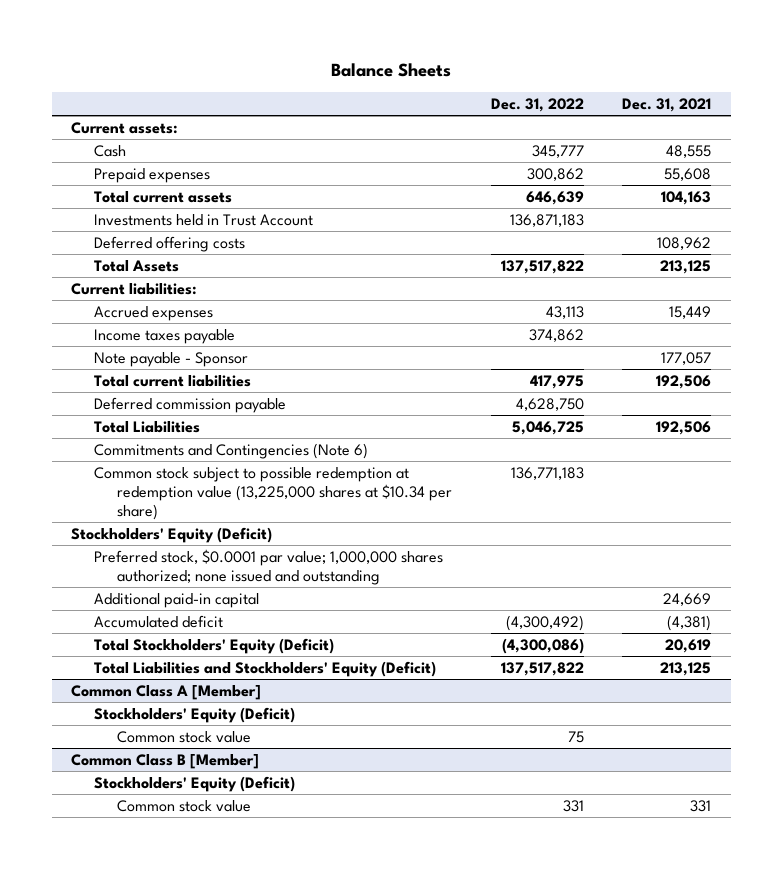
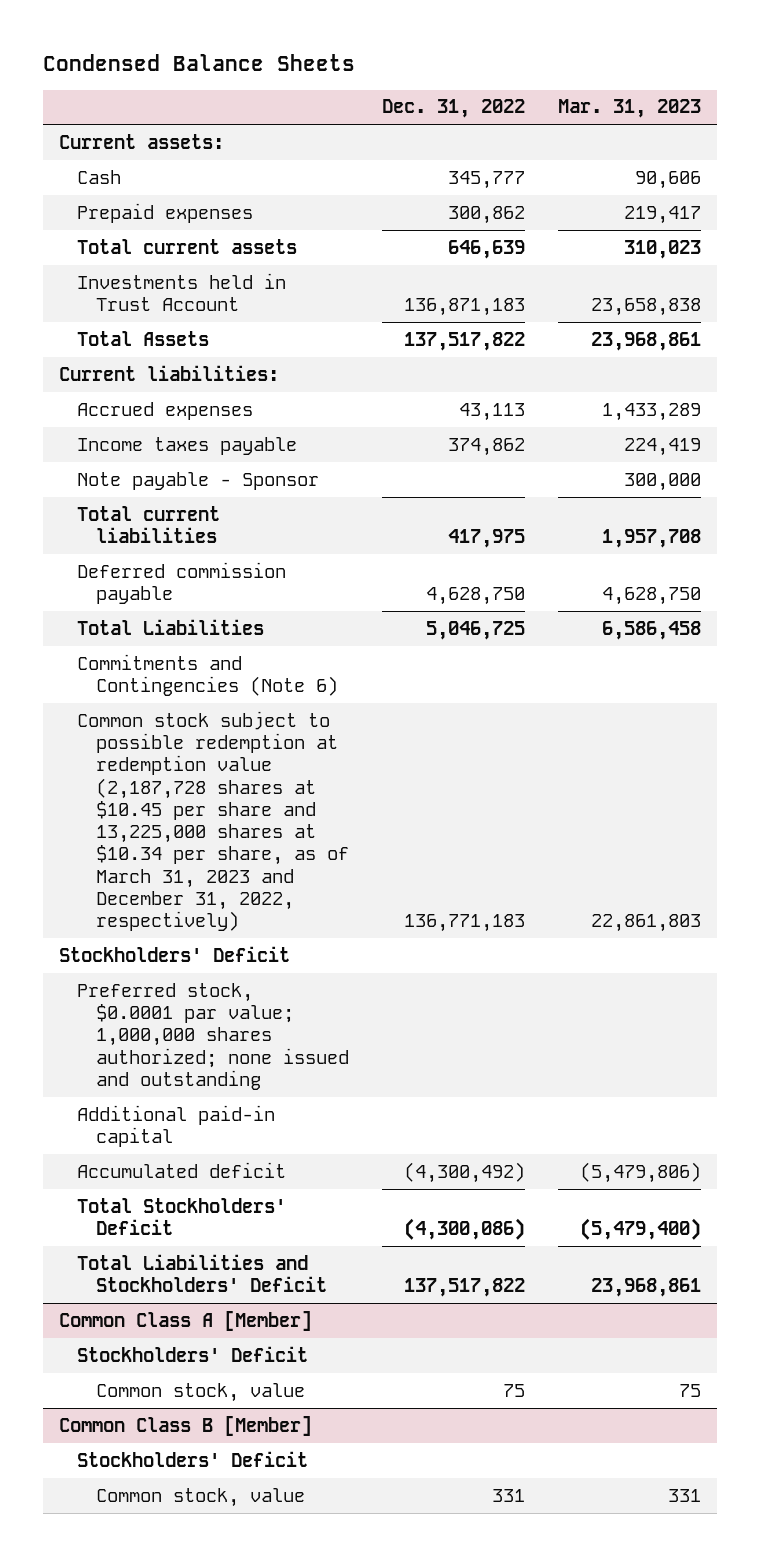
[331,63,452,78] Balance Sheets -> [42,54,355,72] Condensed Balance Sheets
[622,98,712,113] Dec. 31, 2021 -> none
none -> [557,99,701,119] Mar. 31, 2023
[94,235,246,252] Deferred offering costs -> none
[94,466,453,520] Common stock subject to possible redemption at redemption value (13,225,000 shares at $10.34 per share) -> [77,710,349,932] Common stock subject to possible redemption at redemption value (2,187,728 shares at $10.45 per share and 13,225,000 shares at $10.34 per share, as of March 31, 2023 and December 31, 2022, respectively)
[71,526,273,543] Stockholders' Equity (Deficit) -> [59,945,291,962] Stockholders' Deficit
[94,637,335,654] Total Stockholders' Equity (Deficit) -> [77,1197,287,1236] Total Stockholders' Deficit
[94,660,437,677] Total Liabilities and Stockholders' Equity (Deficit) -> [77,1253,327,1293] Total Liabilities and Stockholders' Deficit
[94,706,296,723] Stockholders' Equity (Deficit) -> [77,1345,309,1362] Stockholders' Deficit
[117,730,252,743] Common stock value -> [95,1382,305,1402] Common stock, value
[94,775,296,792] Stockholders' Equity (Deficit) -> [77,1450,309,1467] Stockholders' Deficit
[117,799,252,812] Common stock value -> [95,1487,305,1507] Common stock, value

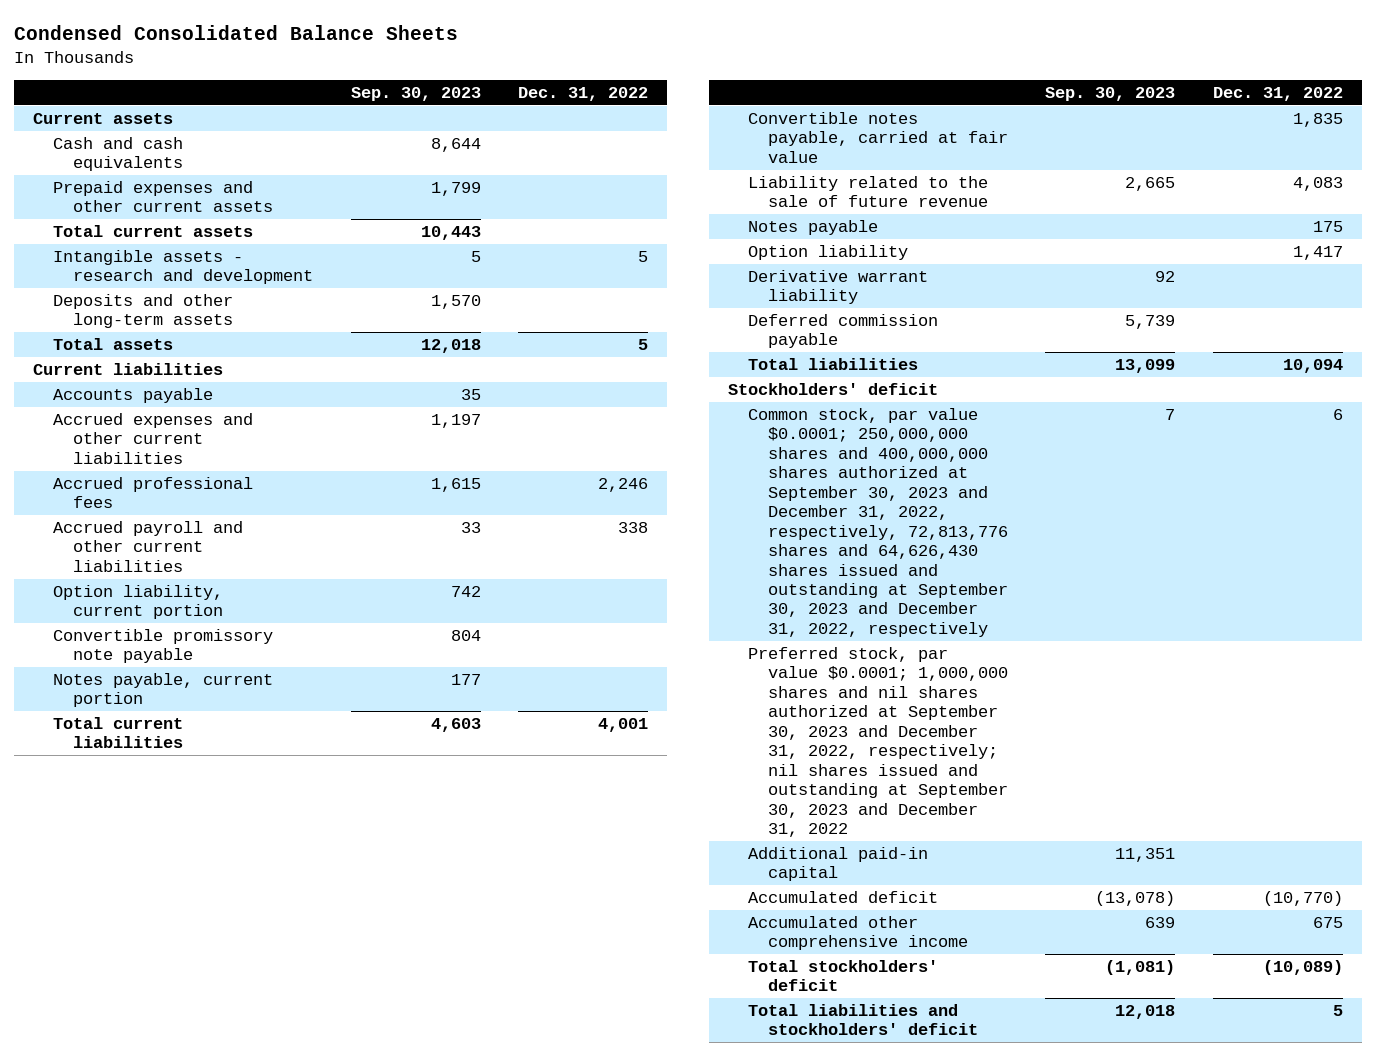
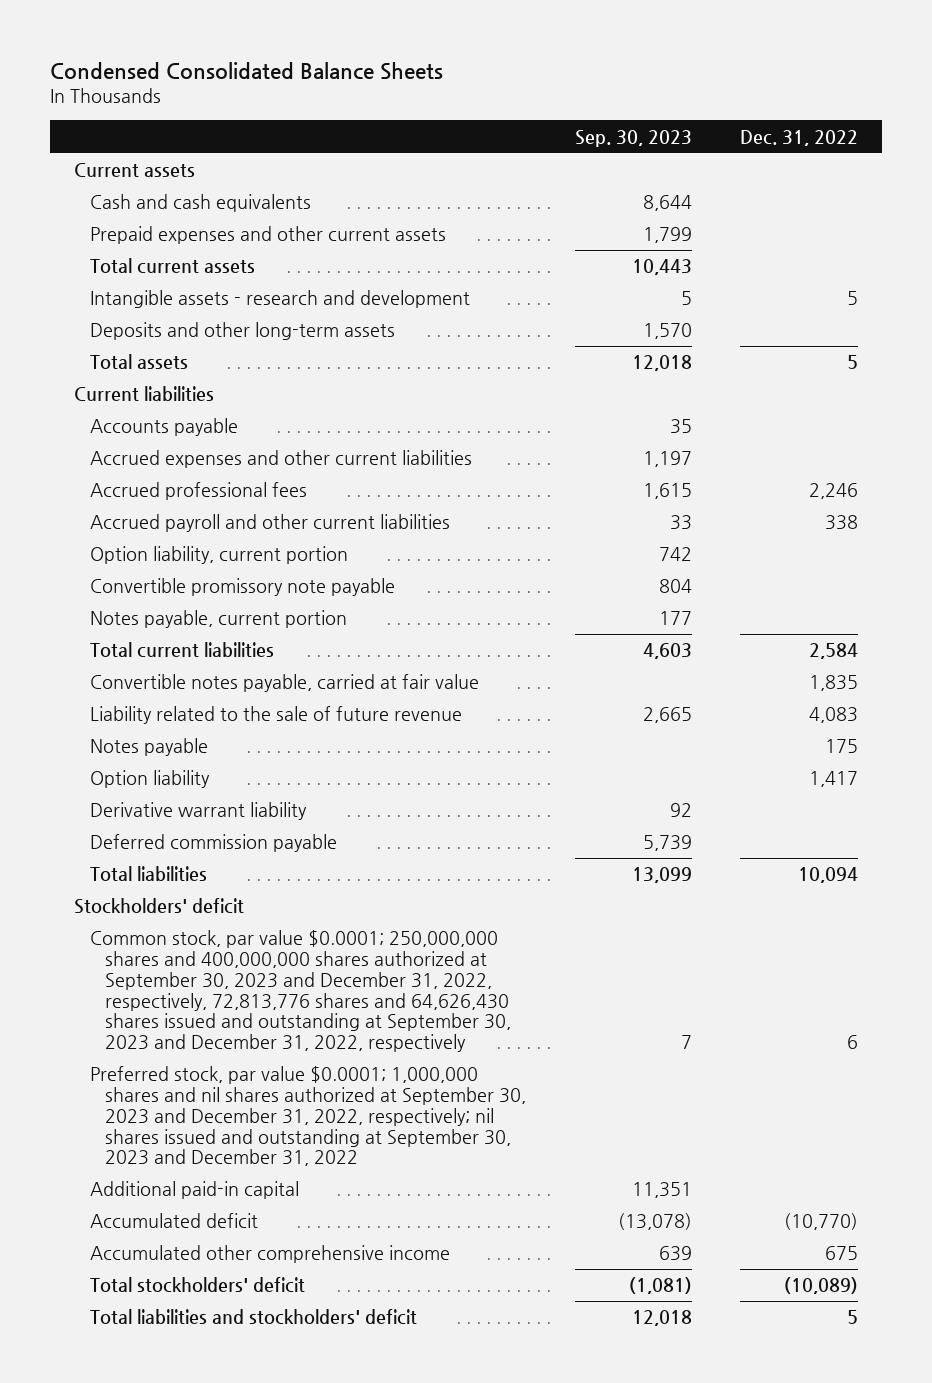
[598,717,649,732] 4,001 -> [808,643,858,660] 2,584

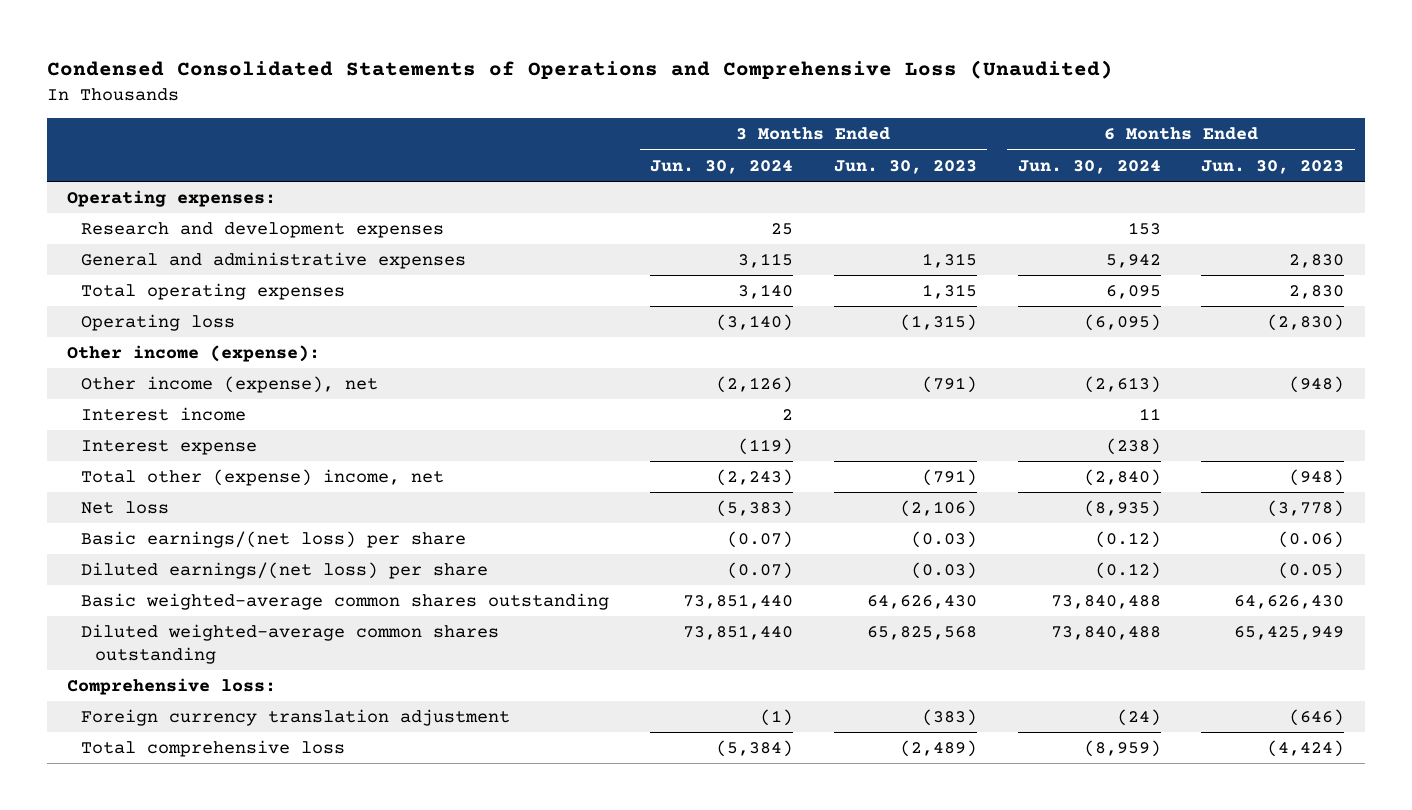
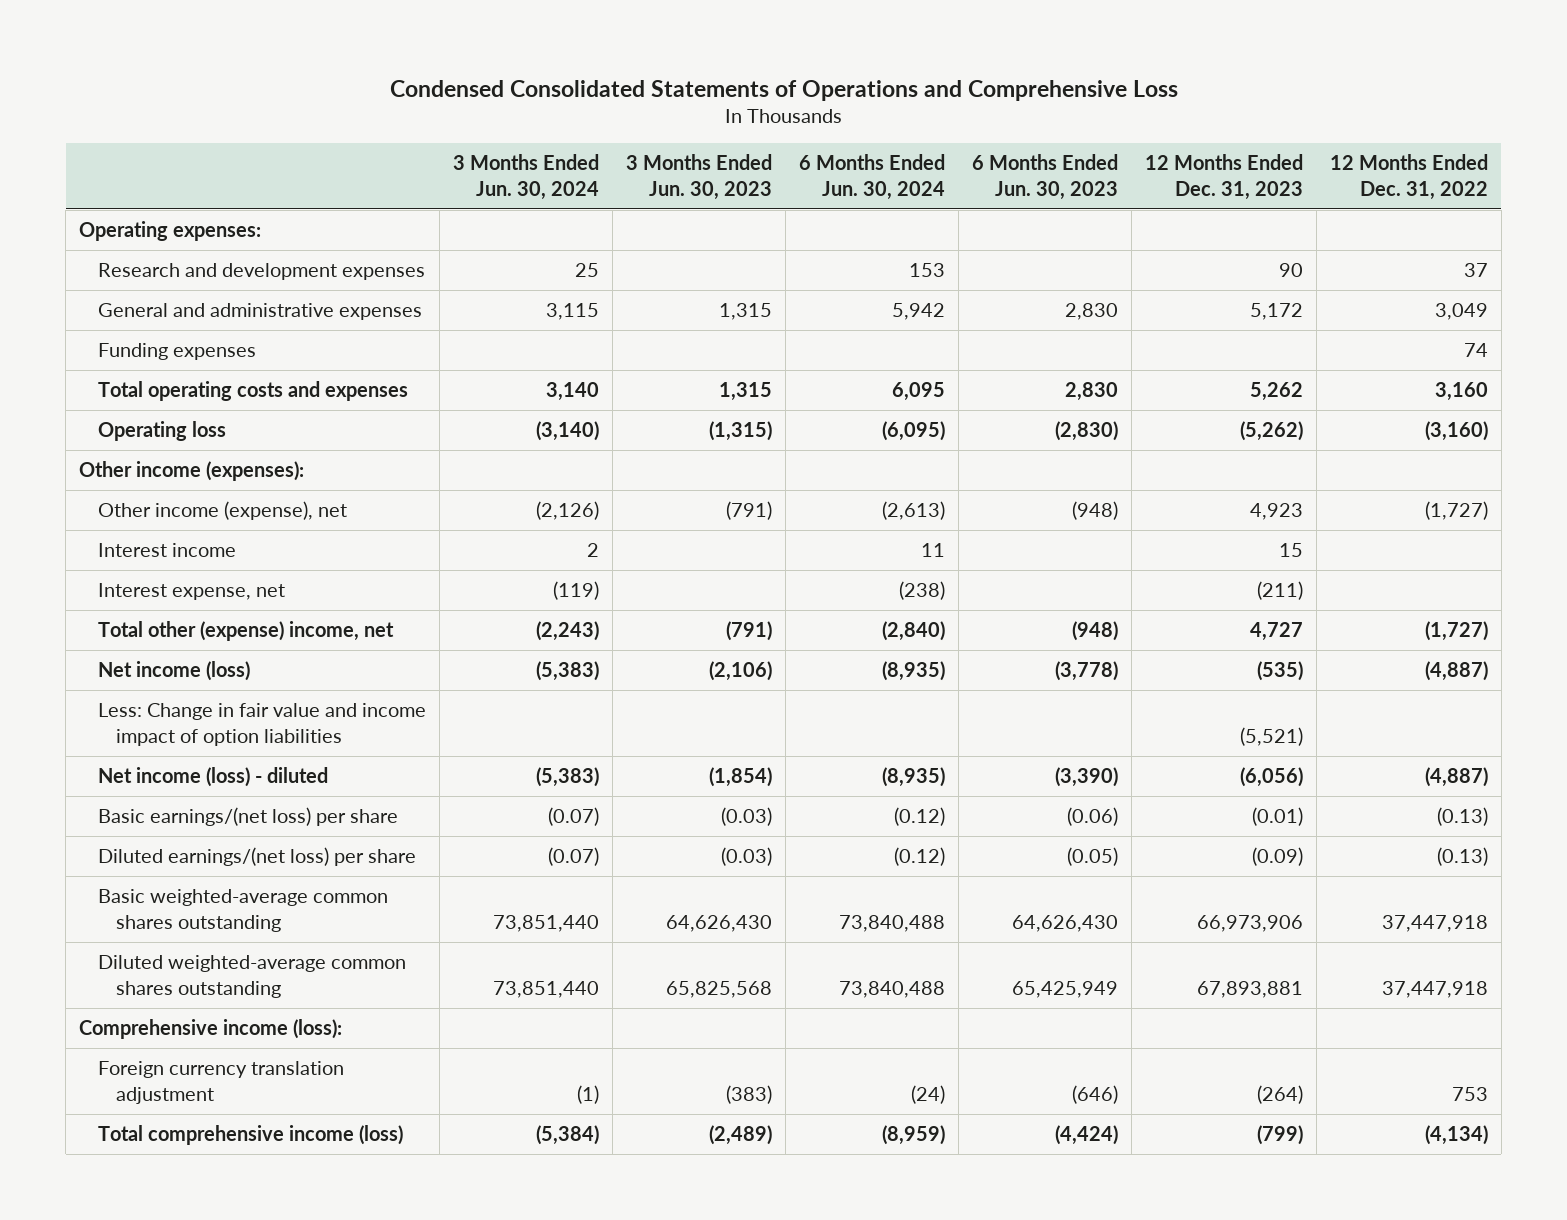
[47,60,1114,80] Condensed Consolidated Statements of Operations and Comprehensive Loss (Unaudited) -> [389,79,1178,101] Condensed Consolidated Statements of Operations and Comprehensive Loss
none -> [1144,154,1303,200] 12 Months Ended Dec. 31, 2023
none -> [1329,154,1488,200] 12 Months Ended Dec. 31, 2022
none -> [97,343,256,361] Funding expenses
[81,282,346,300] Total operating expenses -> [97,381,408,402] Total operating costs and expenses
[67,344,321,362] Other income (expense): -> [79,461,305,482] Other income (expenses):
[81,439,258,455] Interest expense -> [97,583,285,601] Interest expense, net
[81,500,170,514] Net loss -> [97,661,250,682] Net income (loss)
none -> [97,703,426,746] Less: Change in fair value and income impact of option liabilities
none -> [97,767,328,788] Net income (loss) - diluted
[67,677,277,695] Comprehensive loss: -> [79,1019,343,1040] Comprehensive income (loss):
[81,739,346,757] Total comprehensive loss -> [97,1125,403,1146] Total comprehensive income (loss)

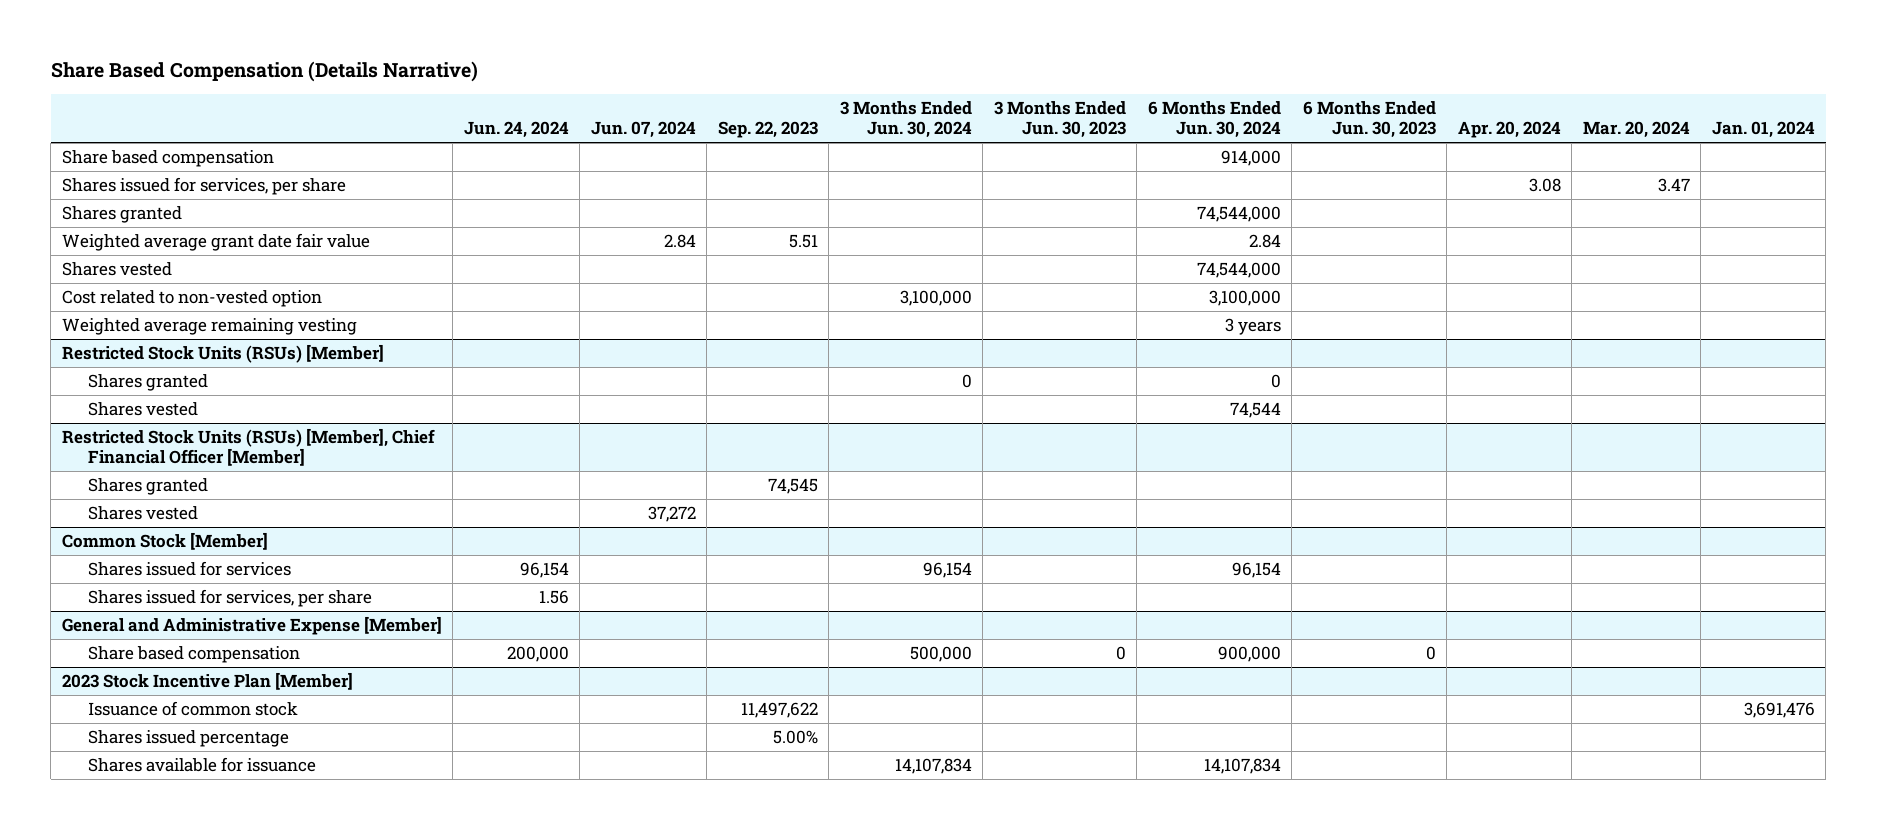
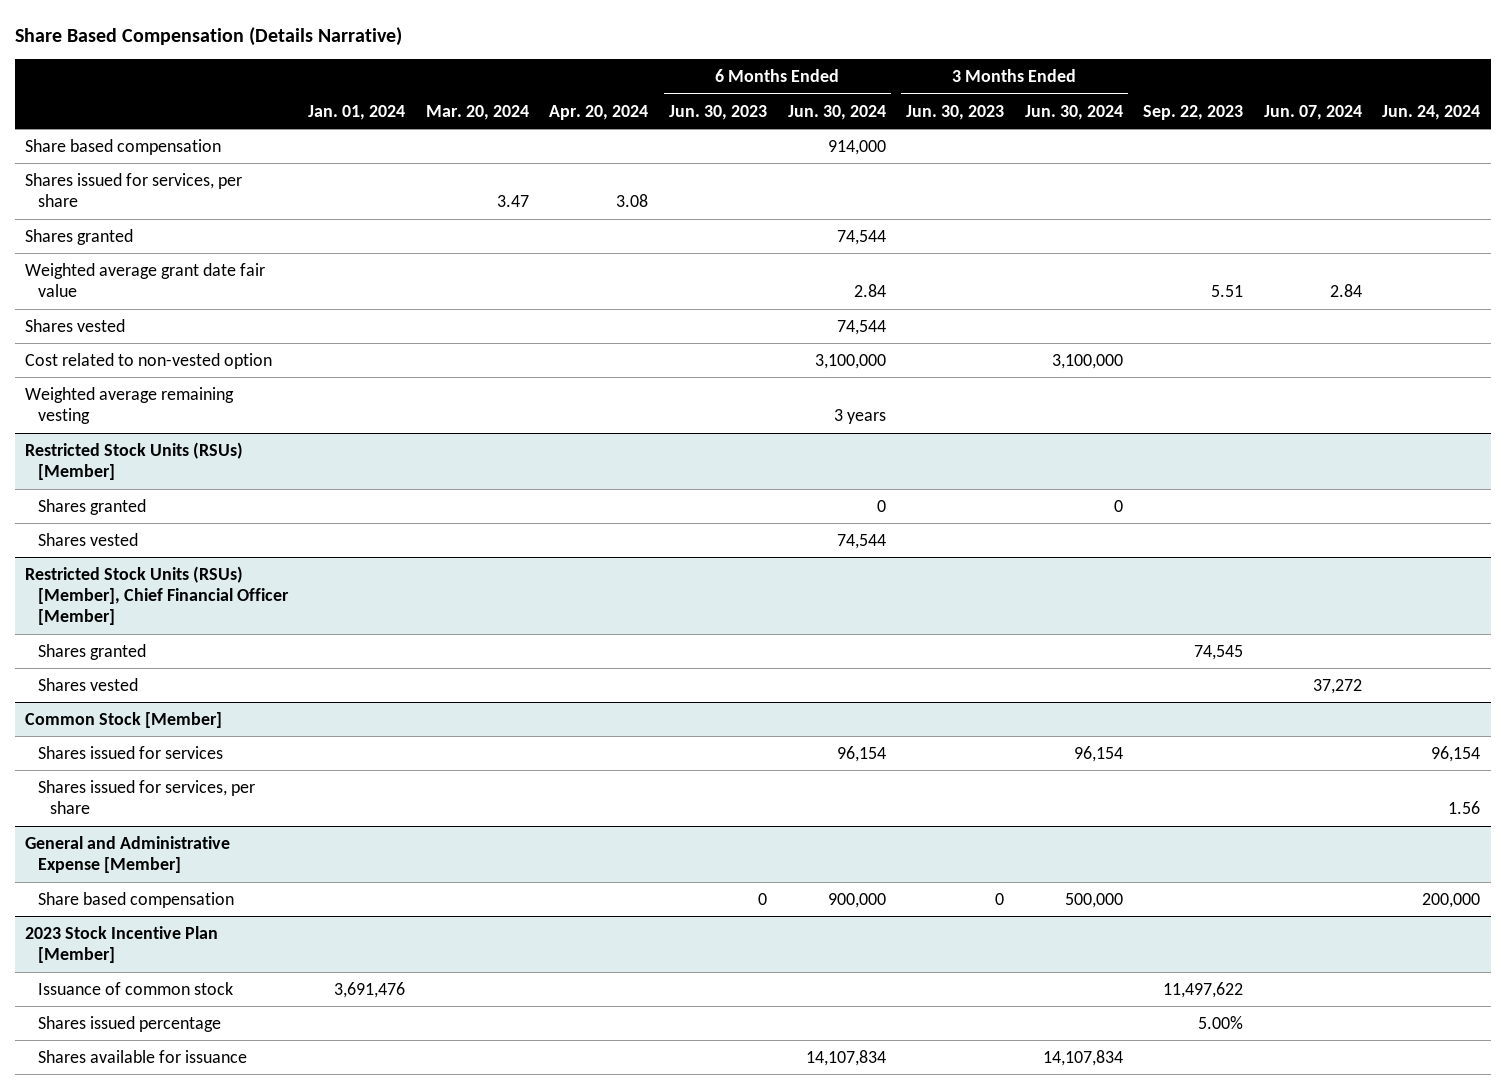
[1196,205,1281,222] 74,544,000 -> [836,229,886,245] 74,544
[1196,261,1281,278] 74,544,000 -> [836,319,886,335] 74,544

